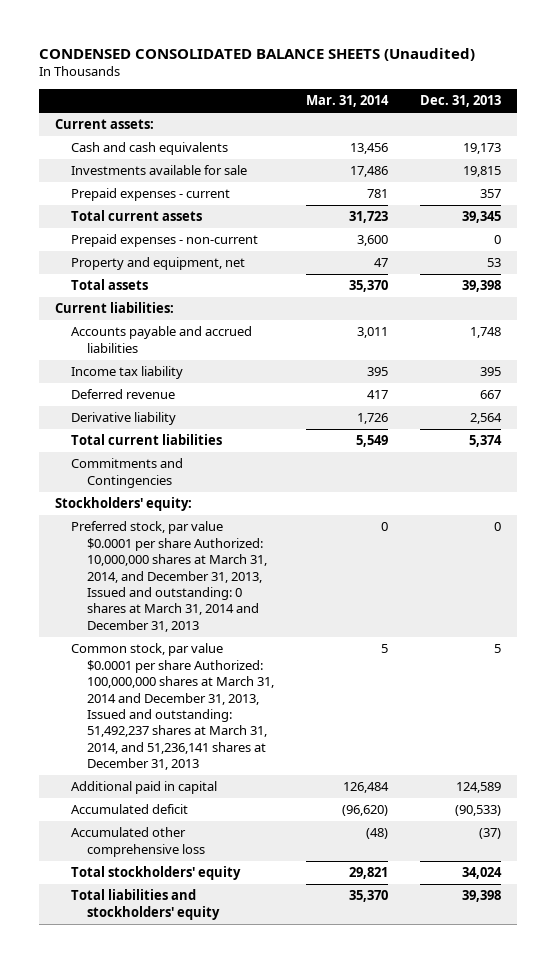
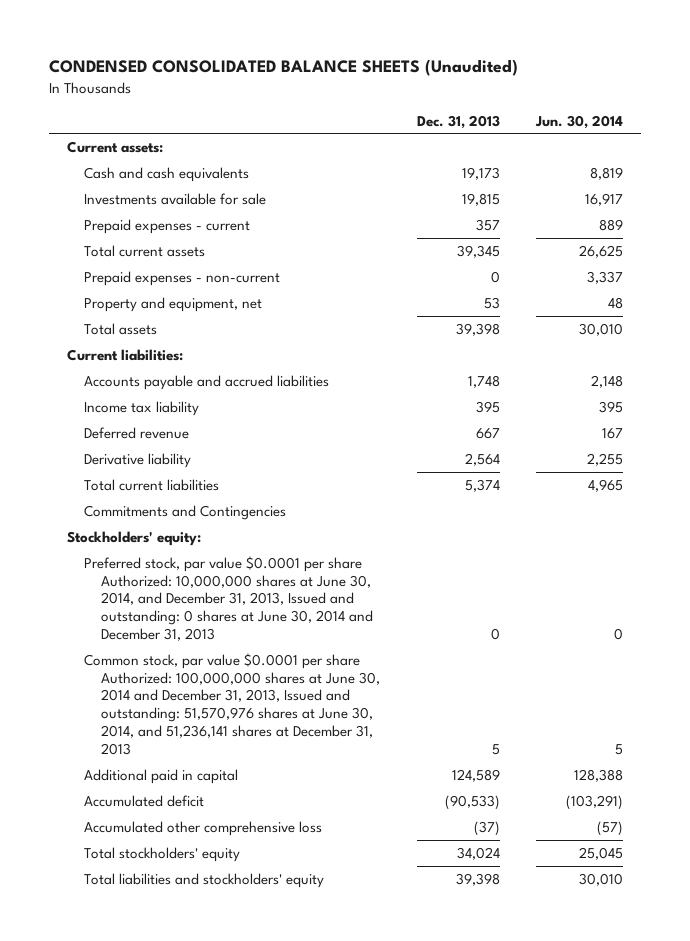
[306,95,390,108] Mar. 31, 2014 -> none
none -> [534,114,623,129] Jun. 30, 2014
[70,521,268,632] Preferred stock, par value $0.0001 per share Authorized: 10,000,000 shares at March 31, 2014, and December 31, 2013, Issued and outstanding: 0 shares at March 31, 2014 and December 31, 2013 -> [84,555,374,641] Preferred stock, par value $0.0001 per share Authorized: 10,000,000 shares at June 30, 2014, and December 31, 2013, Issued and outstanding: 0 shares at June 30, 2014 and December 31, 2013
[70,643,275,771] Common stock, par value $0.0001 per share Authorized: 100,000,000 shares at March 31, 2014 and December 31, 2013, Issued and outstanding: 51,492,237 shares at March 31, 2014, and 51,236,141 shares at December 31, 2013 -> [84,652,381,755] Common stock, par value $0.0001 per share Authorized: 100,000,000 shares at June 30, 2014 and December 31, 2013, Issued and outstanding: 51,570,976 shares at June 30, 2014, and 51,236,141 shares at December 31, 2013

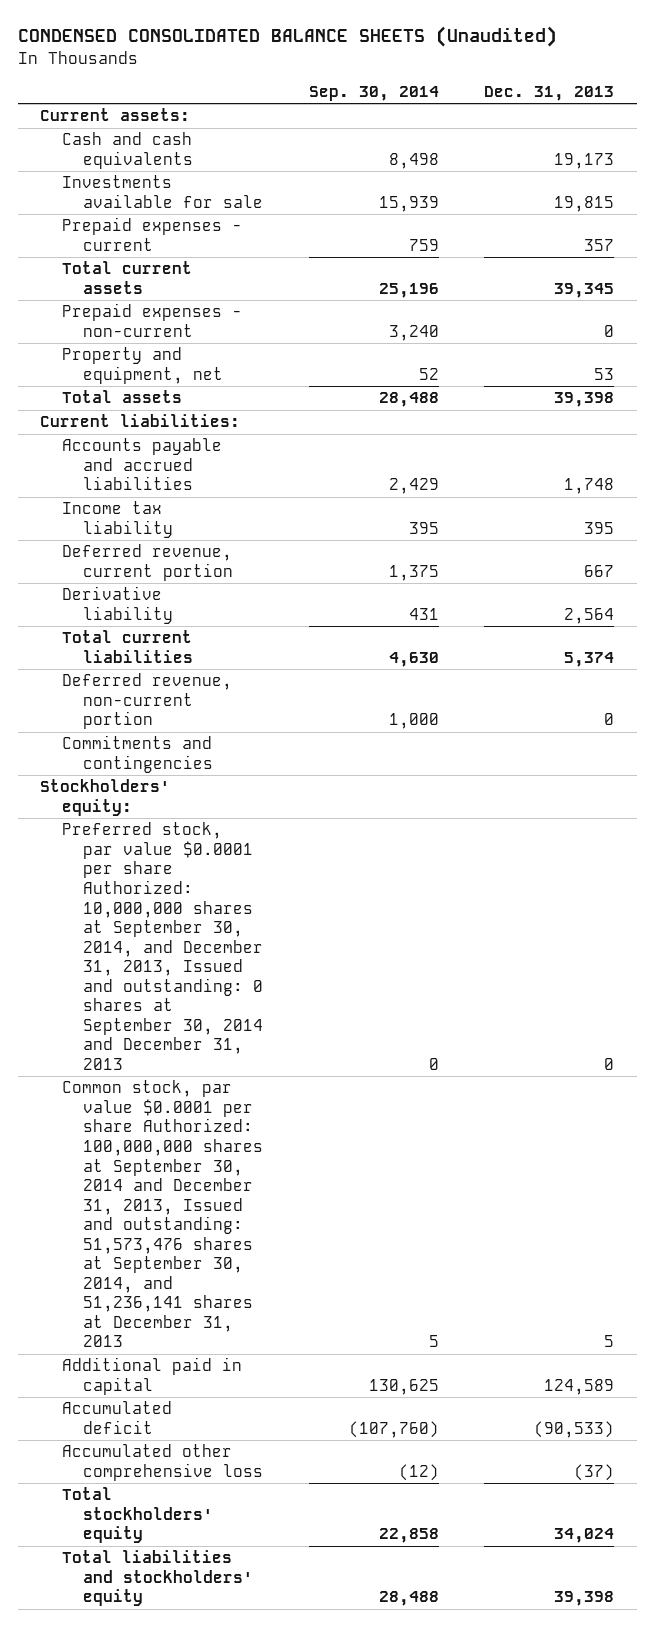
[534,114,623,129] Jun. 30, 2014 -> none
none -> [308,85,439,101] Sep. 30, 2014
[84,426,190,439] Deferred revenue -> [61,544,233,581] Deferred revenue, current portion
none -> [61,673,232,730] Deferred revenue, non-current portion
[84,504,287,520] Commitments and Contingencies -> [61,735,213,773] Commitments and contingencies
[84,555,374,641] Preferred stock, par value $0.0001 per share Authorized: 10,000,000 shares at June 30, 2014, and December 31, 2013, Issued and outstanding: 0 shares at June 30, 2014 and December 31, 2013 -> [61,822,263,1070] Preferred stock, par value $0.0001 per share Authorized: 10,000,000 shares at September 30, 2014, and December 31, 2013, Issued and outstanding: 0 shares at September 30, 2014 and December 31, 2013
[84,652,381,755] Common stock, par value $0.0001 per share Authorized: 100,000,000 shares at June 30, 2014 and December 31, 2013, Issued and outstanding: 51,570,976 shares at June 30, 2014, and 51,236,141 shares at December 31, 2013 -> [61,1080,263,1348] Common stock, par value $0.0001 per share Authorized: 100,000,000 shares at September 30, 2014 and December 31, 2013, Issued and outstanding: 51,573,476 shares at September 30, 2014, and 51,236,141 shares at December 31, 2013

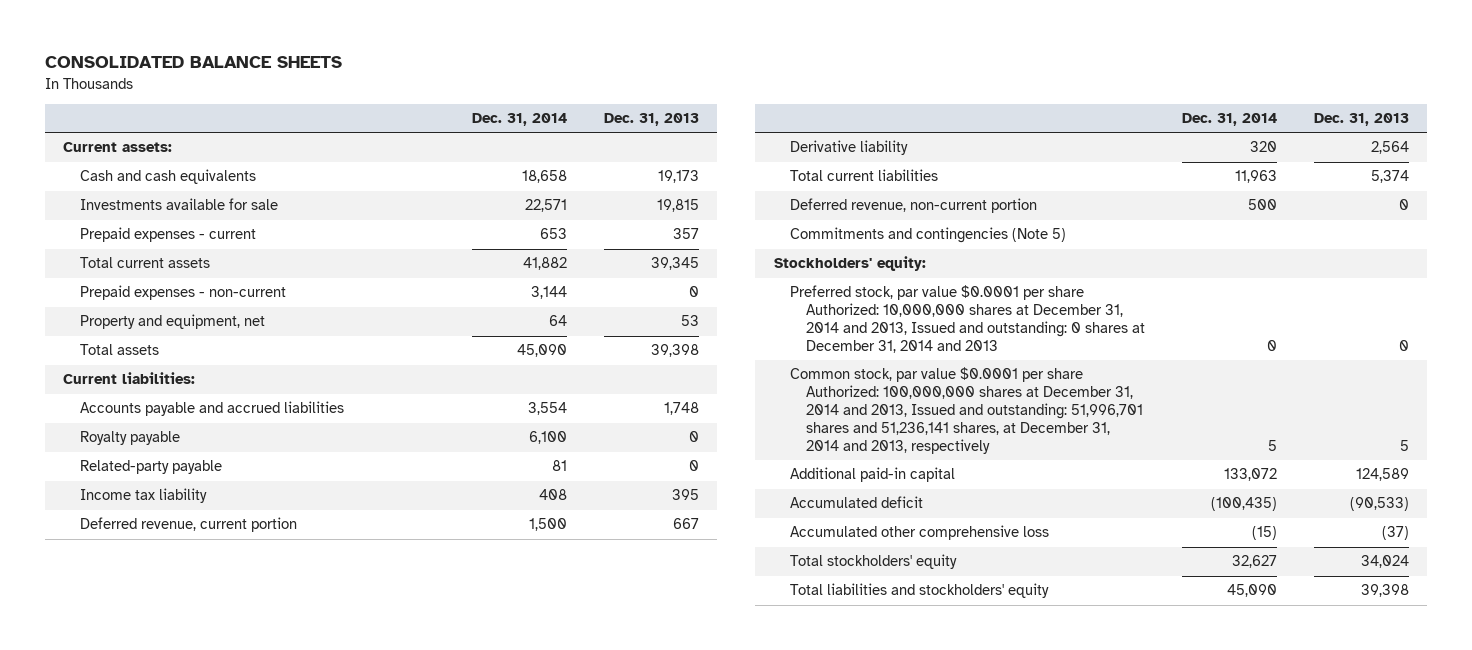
[17,26,557,48] CONDENSED CONSOLIDATED BALANCE SHEETS (Unaudited) -> [44,56,342,69] CONSOLIDATED BALANCE SHEETS
[308,85,439,101] Sep. 30, 2014 -> none
none -> [471,113,567,127] Dec. 31, 2014
none -> [79,431,180,446] Royalty payable
none -> [79,460,222,475] Related-party payable
[61,735,213,773] Commitments and contingencies -> [789,227,1066,244] Commitments and contingencies (Note 5)
[61,822,263,1070] Preferred stock, par value $0.0001 per share Authorized: 10,000,000 shares at September 30, 2014, and December 31, 2013, Issued and outstanding: 0 shares at September 30, 2014 and December 31, 2013 -> [789,285,1145,353] Preferred stock, par value $0.0001 per share Authorized: 10,000,000 shares at December 31, 2014 and 2013, Issued and outstanding: 0 shares at December 31, 2014 and 2013
[61,1080,263,1348] Common stock, par value $0.0001 per share Authorized: 100,000,000 shares at September 30, 2014 and December 31, 2013, Issued and outstanding: 51,573,476 shares at September 30, 2014, and 51,236,141 shares at December 31, 2013 -> [789,367,1143,454] Common stock, par value $0.0001 per share Authorized: 100,000,000 shares at December 31, 2014 and 2013, Issued and outstanding: 51,996,701 shares and 51,236,141 shares, at December 31, 2014 and 2013, respectively
[61,1357,242,1395] Additional paid in capital -> [789,467,955,483] Additional paid-in capital

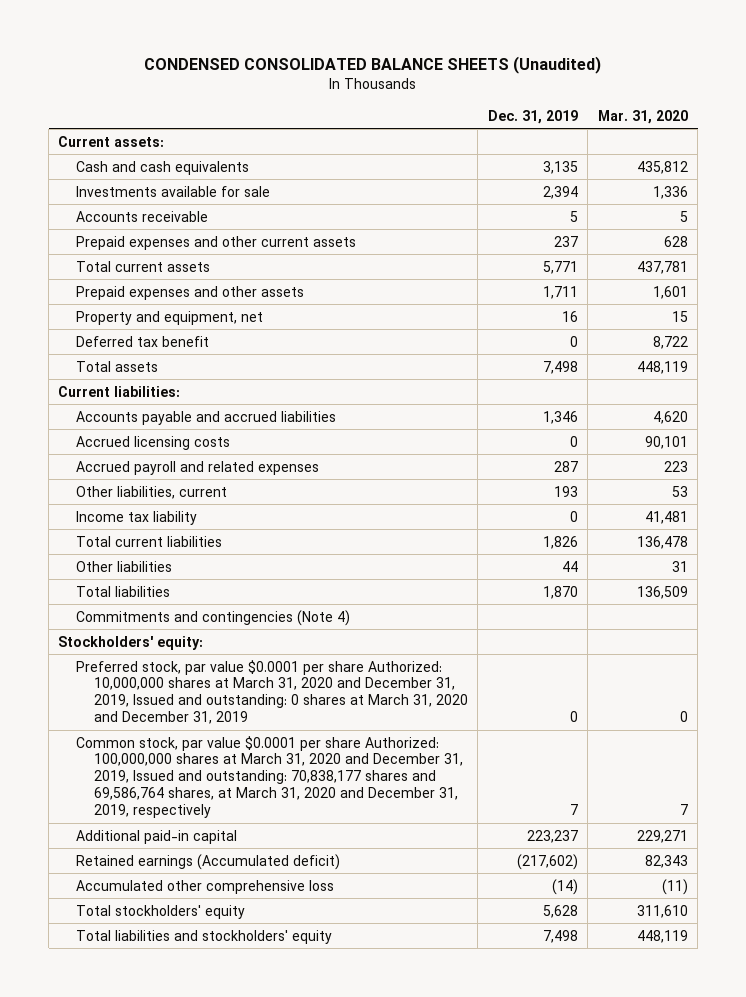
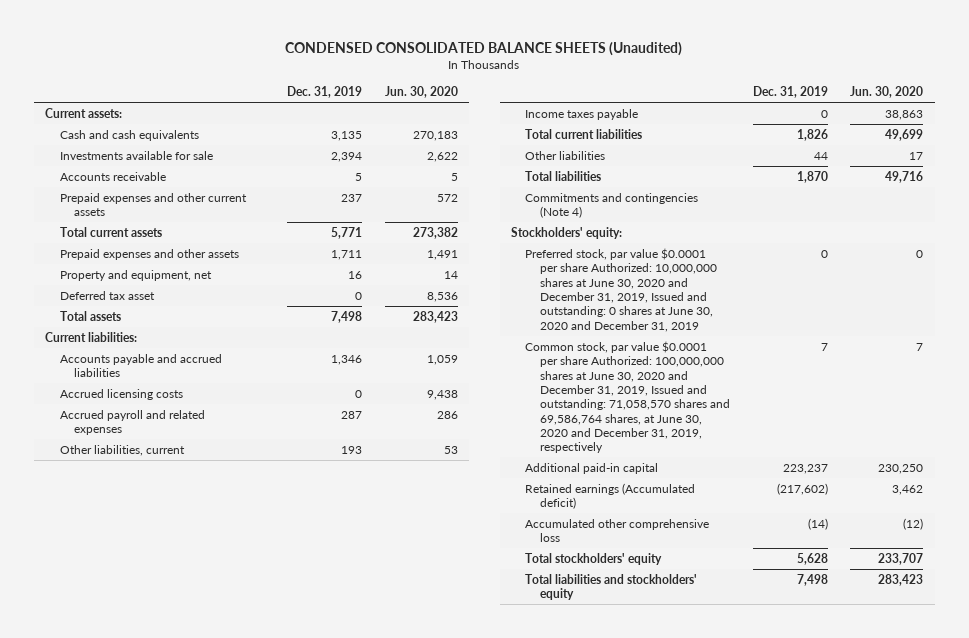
[597,109,688,124] Mar. 31, 2020 -> none
none -> [384,86,458,99] Jun. 30, 2020
[76,335,210,347] Deferred tax benefit -> [59,290,155,300] Deferred tax asset
[76,510,198,525] Income tax liability -> [525,108,639,120] Income taxes payable
[76,659,468,725] Preferred stock, par value $0.0001 per share Authorized: 10,000,000 shares at March 31, 2020 and December 31, 2019, Issued and outstanding: 0 shares at March 31, 2020 and December 31, 2019 -> [525,247,717,332] Preferred stock, par value $0.0001 per share Authorized: 10,000,000 shares at June 30, 2020 and December 31, 2019, Issued and outstanding: 0 shares at June 30, 2020 and December 31, 2019
[76,735,463,818] Common stock, par value $0.0001 per share Authorized: 100,000,000 shares at March 31, 2020 and December 31, 2019, Issued and outstanding: 70,838,177 shares and 69,586,764 shares, at March 31, 2020 and December 31, 2019, respectively -> [525,340,730,454] Common stock, par value $0.0001 per share Authorized: 100,000,000 shares at June 30, 2020 and December 31, 2019, Issued and outstanding: 71,058,570 shares and 69,586,764 shares, at June 30, 2020 and December 31, 2019, respectively

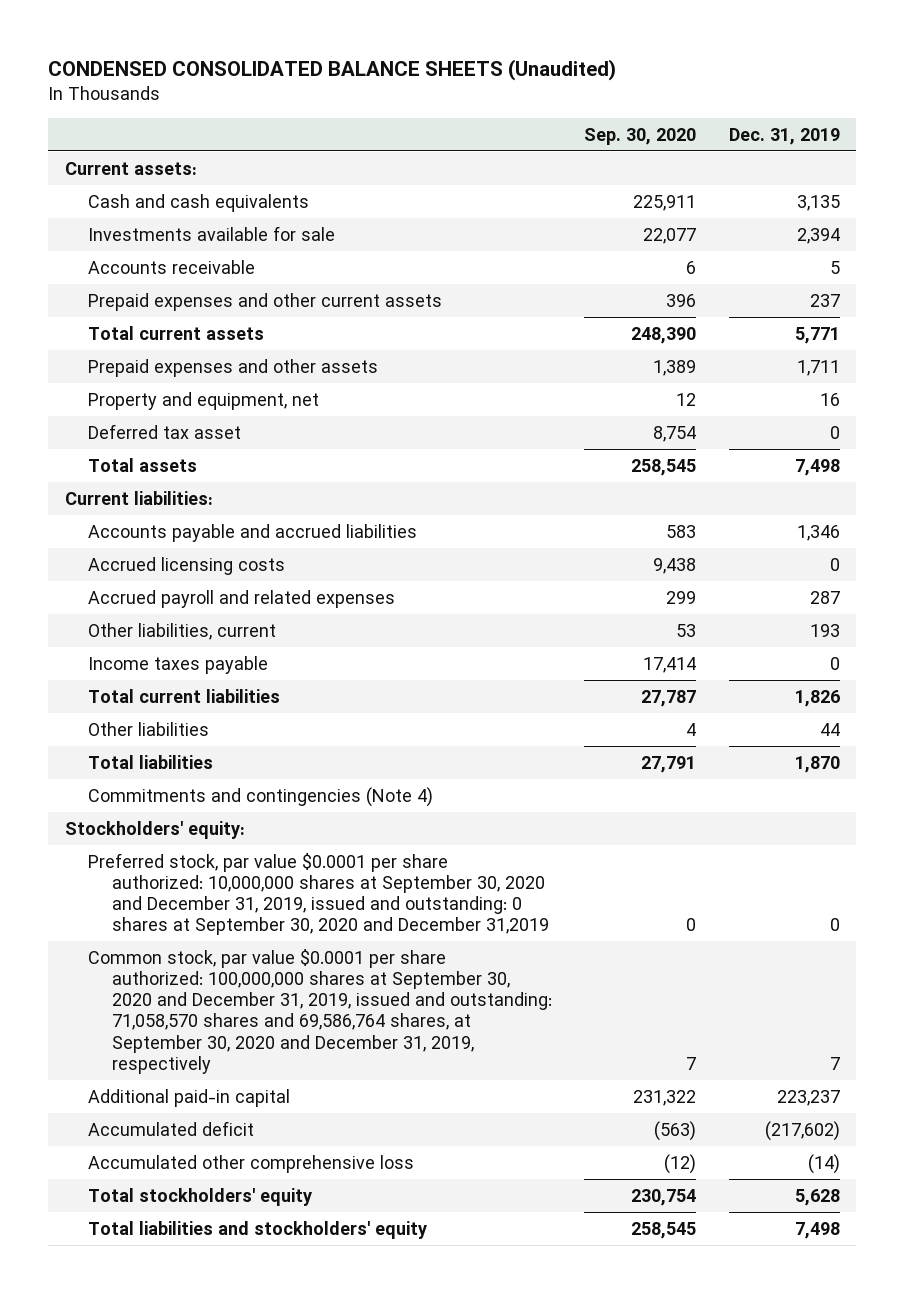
[384,86,458,99] Jun. 30, 2020 -> none
none -> [584,127,697,145] Sep. 30, 2020
[525,247,717,332] Preferred stock, par value $0.0001 per share Authorized: 10,000,000 shares at June 30, 2020 and December 31, 2019, Issued and outstanding: 0 shares at June 30, 2020 and December 31, 2019 -> [88,852,549,936] Preferred stock, par value $0.0001 per share authorized: 10,000,000 shares at September 30, 2020 and December 31, 2019, issued and outstanding: 0 shares at September 30, 2020 and December 31,2019
[525,340,730,454] Common stock, par value $0.0001 per share Authorized: 100,000,000 shares at June 30, 2020 and December 31, 2019, Issued and outstanding: 71,058,570 shares and 69,586,764 shares, at June 30, 2020 and December 31, 2019, respectively -> [88,948,552,1074] Common stock, par value $0.0001 per share authorized: 100,000,000 shares at September 30, 2020 and December 31, 2019, issued and outstanding: 71,058,570 shares and 69,586,764 shares, at September 30, 2020 and December 31, 2019, respectively
[525,482,696,510] Retained earnings (Accumulated deficit) -> [88,1120,255,1136] Accumulated deficit

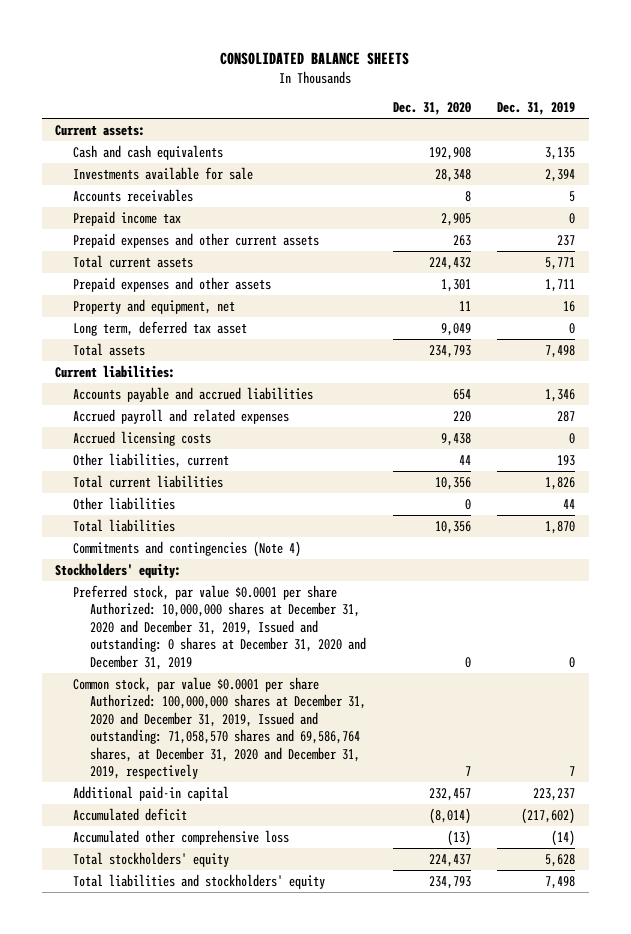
[48,59,617,82] CONDENSED CONSOLIDATED BALANCE SHEETS (Unaudited) -> [220,51,410,65] CONSOLIDATED BALANCE SHEETS
[584,127,697,145] Sep. 30, 2020 -> none
none -> [392,102,471,116] Dec. 31, 2020
[88,259,256,274] Accounts receivable -> [72,188,193,202] Accounts receivables
none -> [72,210,181,226] Prepaid income tax
[88,423,242,439] Deferred tax asset -> [72,320,247,336] Long term, deferred tax asset
[88,556,286,575] Accrued licensing costs -> [72,430,211,446] Accrued licensing costs
[88,655,269,674] Income taxes payable -> none
[88,852,549,936] Preferred stock, par value $0.0001 per share authorized: 10,000,000 shares at September 30, 2020 and December 31, 2019, issued and outstanding: 0 shares at September 30, 2020 and December 31,2019 -> [72,584,367,670] Preferred stock, par value $0.0001 per share Authorized: 10,000,000 shares at December 31, 2020 and December 31, 2019, Issued and outstanding: 0 shares at December 31, 2020 and December 31, 2019
[88,948,552,1074] Common stock, par value $0.0001 per share authorized: 100,000,000 shares at September 30, 2020 and December 31, 2019, issued and outstanding: 71,058,570 shares and 69,586,764 shares, at September 30, 2020 and December 31, 2019, respectively -> [72,676,367,780] Common stock, par value $0.0001 per share Authorized: 100,000,000 shares at December 31, 2020 and December 31, 2019, Issued and outstanding: 71,058,570 shares and 69,586,764 shares, at December 31, 2020 and December 31, 2019, respectively

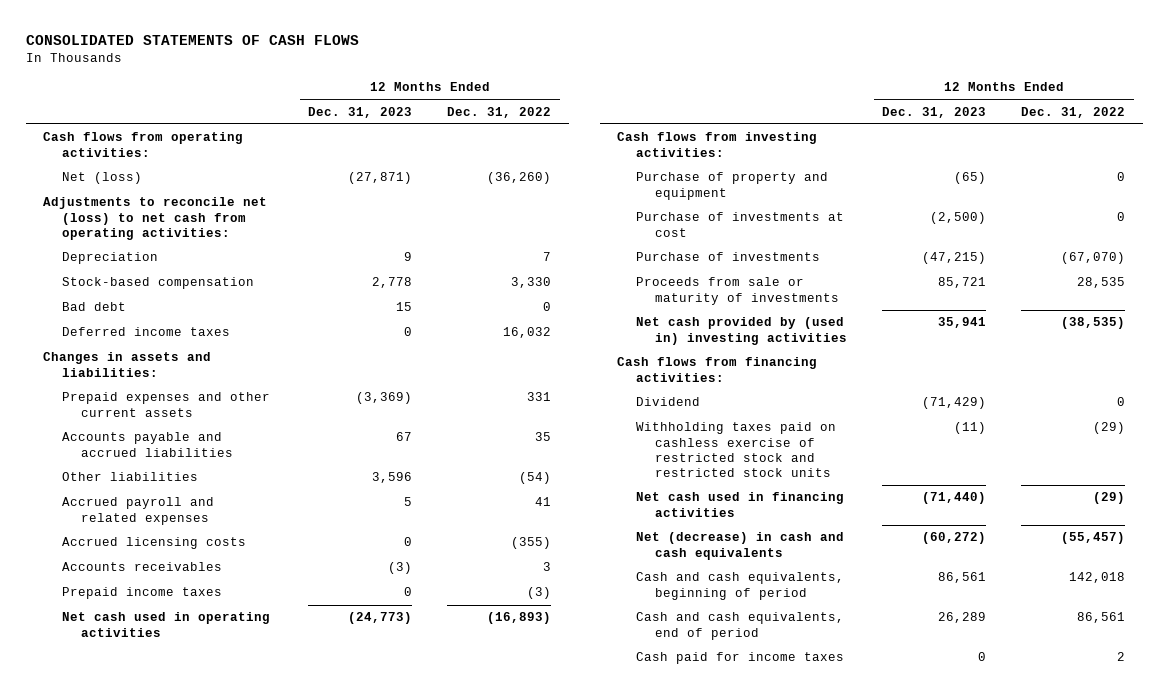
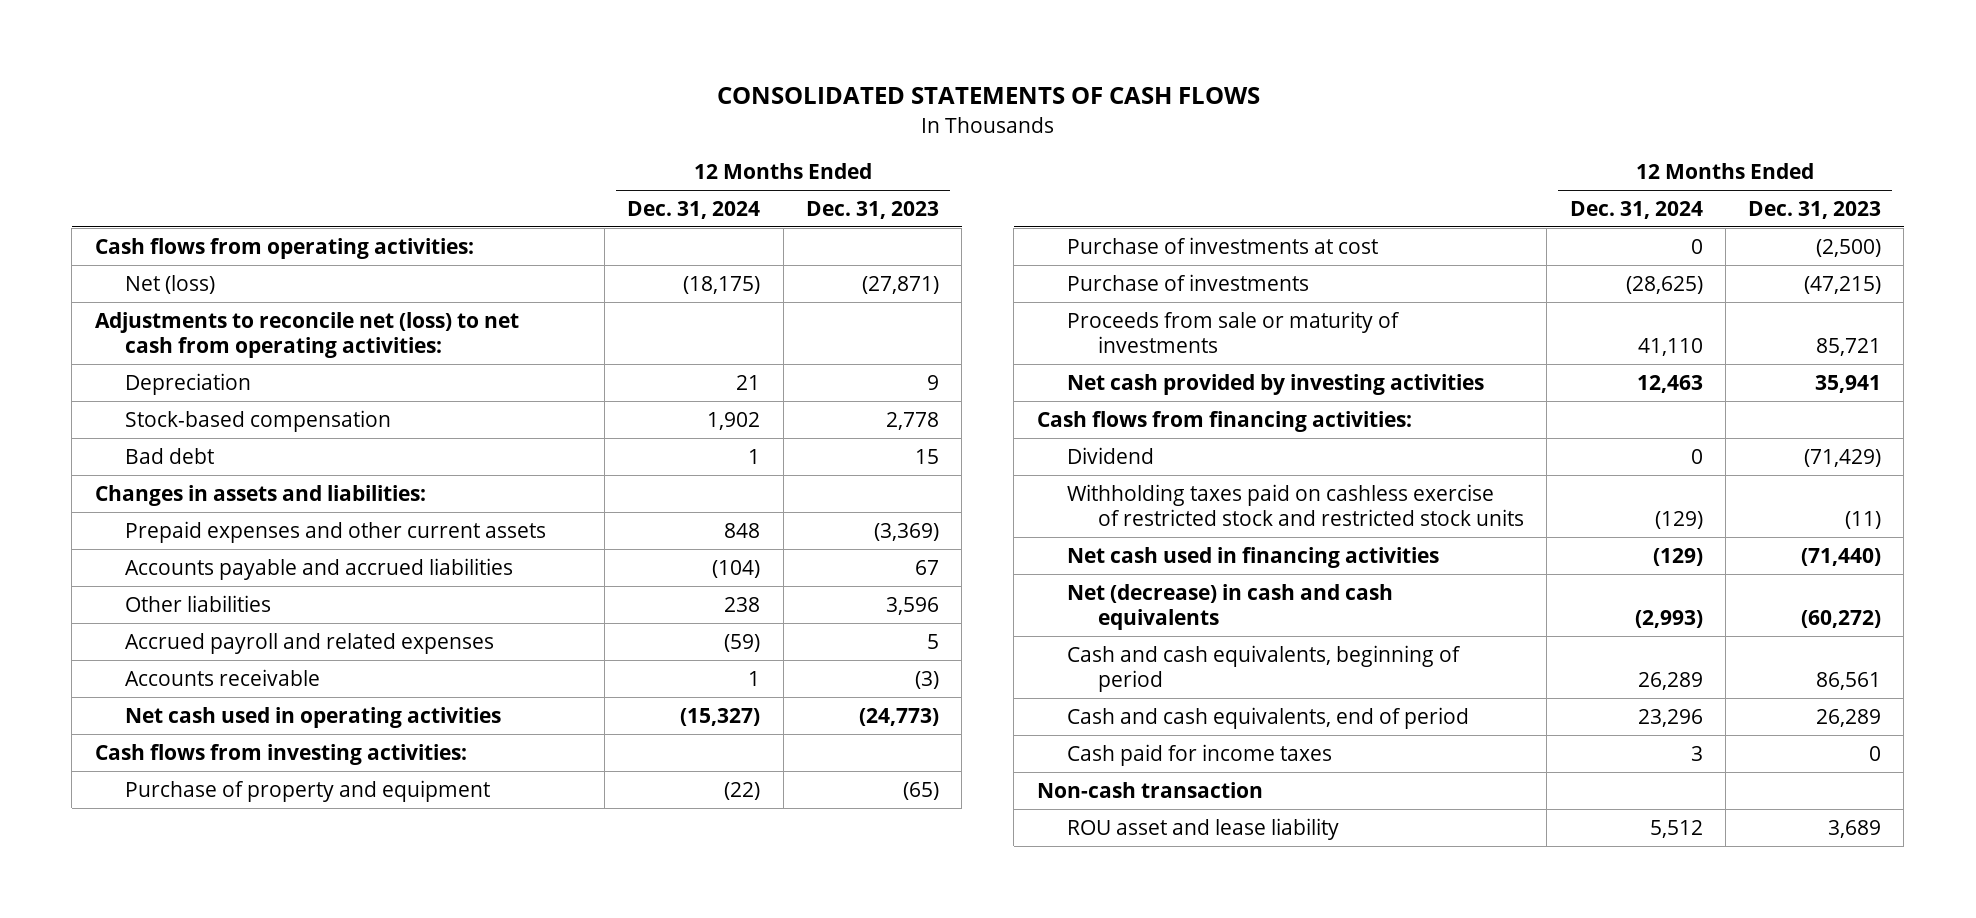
[447,106,552,118] Dec. 31, 2022 -> none
none -> [627,200,761,219] Dec. 31, 2024
[62,327,231,337] Deferred income taxes -> none
[62,537,247,550] Accrued licensing costs -> none
[62,587,223,600] Prepaid income taxes -> none
[62,562,223,572] Accounts receivables -> [125,668,321,686] Accounts receivable
[636,317,848,345] Net cash provided by (used in) investing activities -> [1067,373,1485,395] Net cash provided by investing activities
none -> [1036,781,1263,798] Non-cash transaction
none -> [1067,817,1340,840] ROU asset and lease liability

